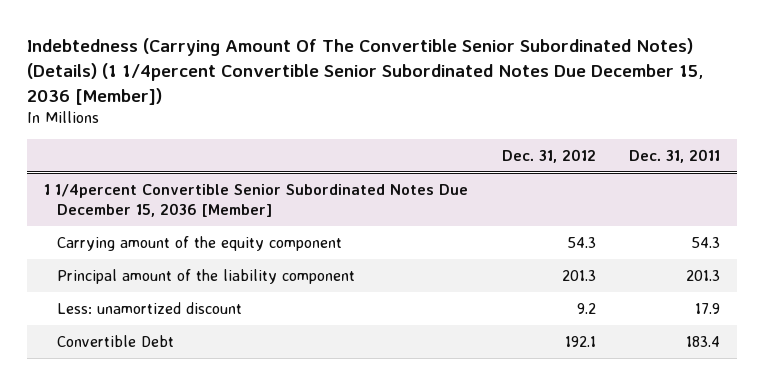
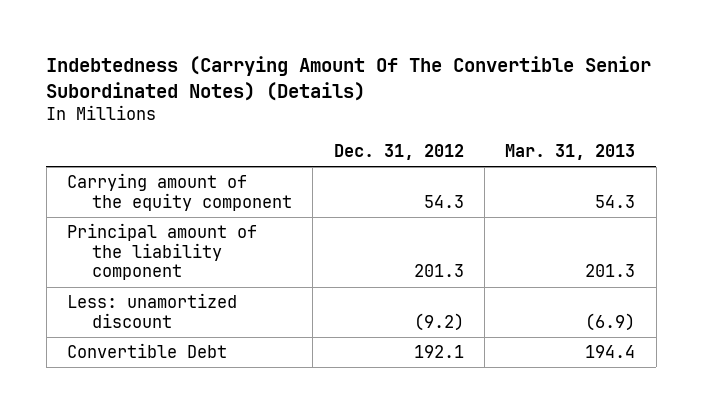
[27,38,704,105] Indebtedness (Carrying Amount Of The Convertible Senior Subordinated Notes) (Details) (1 1/4percent Convertible Senior Subordinated Notes Due December 15, 2036 [Member]) -> [46,56,652,101] Indebtedness (Carrying Amount Of The Convertible Senior Subordinated Notes) (Details)
[629,148,721,163] Dec. 31, 2011 -> none
none -> [505,144,636,161] Mar. 31, 2013
[44,183,469,218] 1 1/4percent Convertible Senior Subordinated Notes Due December 15, 2036 [Member] -> none
[576,302,596,314] 9.2 -> [413,312,464,331] (9.2)

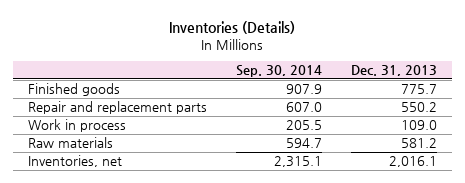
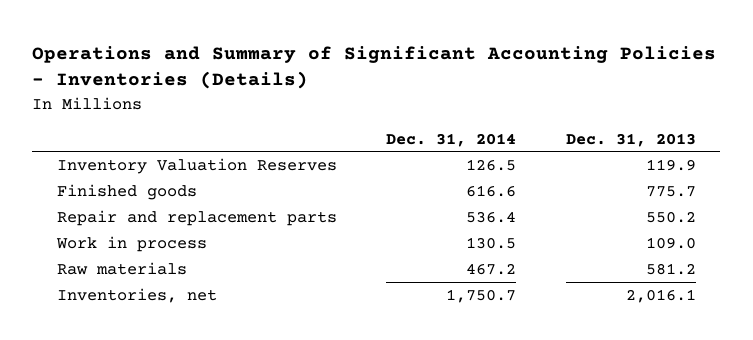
[169,21,296,35] Inventories (Details) -> [32,45,717,90] Operations and Summary of Significant Accounting Policies - Inventories (Details)
[235,65,322,78] Sep. 30, 2014 -> none
none -> [386,132,517,147] Dec. 31, 2014
none -> [56,157,337,174] Inventory Valuation Reserves

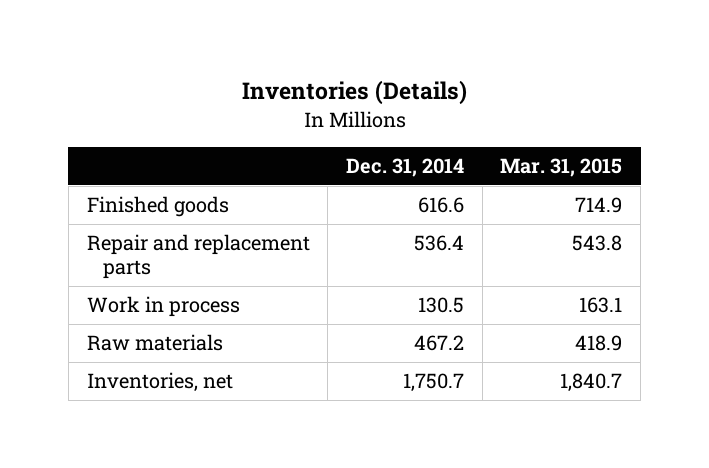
[32,45,717,90] Operations and Summary of Significant Accounting Policies - Inventories (Details) -> [241,80,467,106] Inventories (Details)
[565,132,696,147] Dec. 31, 2013 -> none
none -> [500,157,623,177] Mar. 31, 2015
[56,157,337,174] Inventory Valuation Reserves -> none

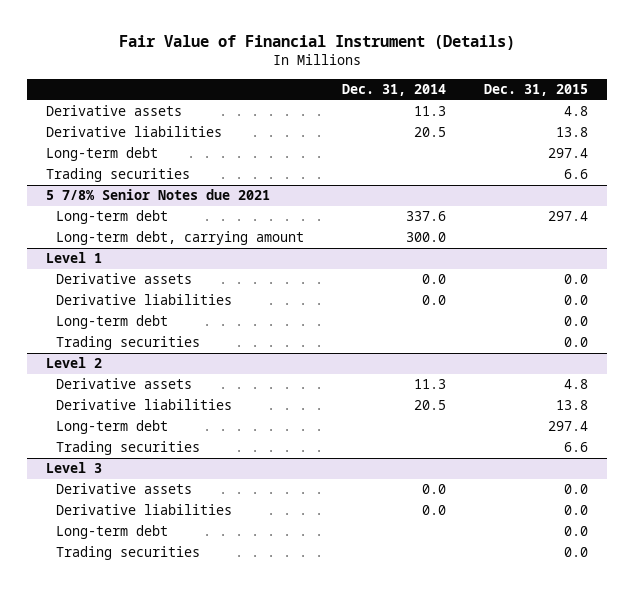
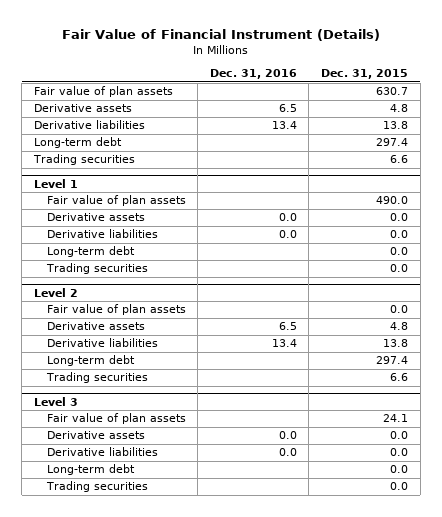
[341,84,446,97] Dec. 31, 2014 -> none
none -> [209,69,297,80] Dec. 31, 2016
none -> [33,86,173,98] Fair value of plan assets
[45,189,270,201] 5 7/8% Senior Notes due 2021 -> none
[55,210,168,225] Long-term debt -> none
[55,231,304,246] Long-term debt, carrying amount -> none
none -> [46,195,186,207] Fair value of plan assets
none -> [46,304,186,316] Fair value of plan assets
none -> [46,413,186,425] Fair value of plan assets

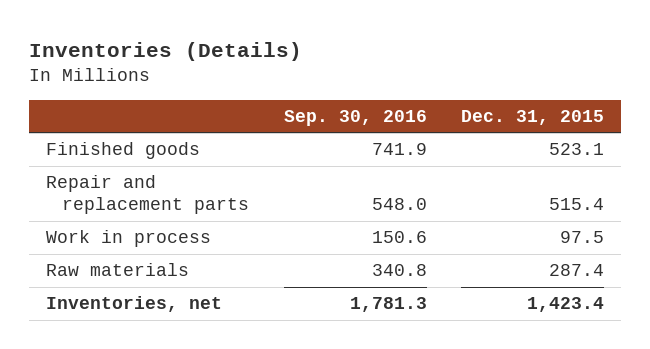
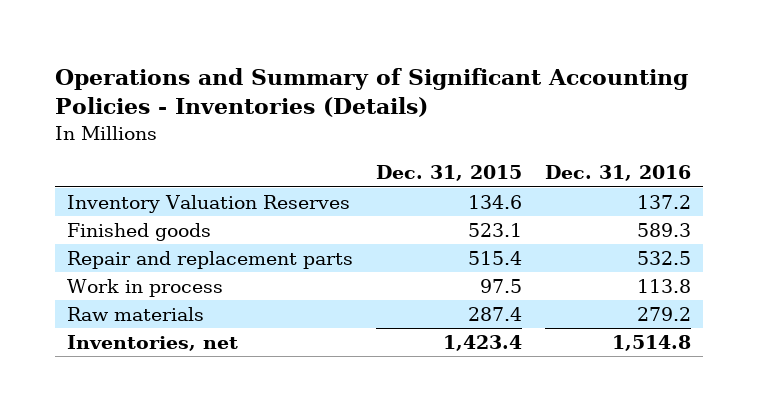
[28,41,302,61] Inventories (Details) -> [55,67,689,117] Operations and Summary of Significant Accounting Policies - Inventories (Details)
[283,110,427,127] Sep. 30, 2016 -> none
none -> [545,165,692,182] Dec. 31, 2016
none -> [66,194,350,213] Inventory Valuation Reserves

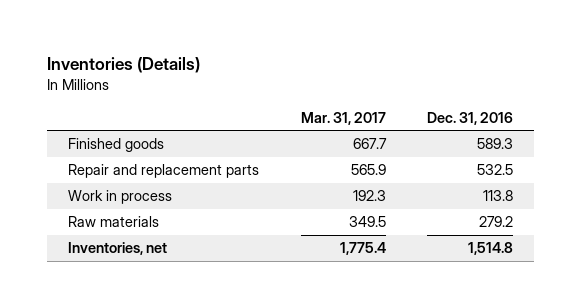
[55,67,689,117] Operations and Summary of Significant Accounting Policies - Inventories (Details) -> [46,56,200,73] Inventories (Details)
[375,165,522,182] Dec. 31, 2015 -> none
none -> [300,111,386,125] Mar. 31, 2017
[66,194,350,213] Inventory Valuation Reserves -> none

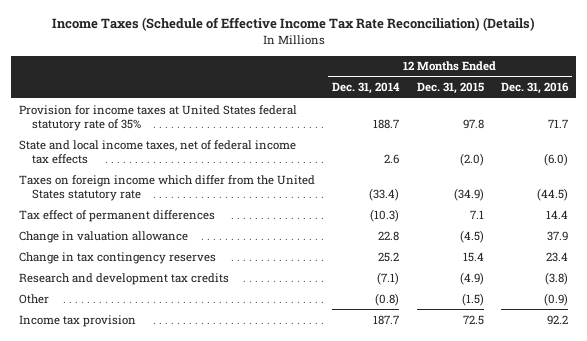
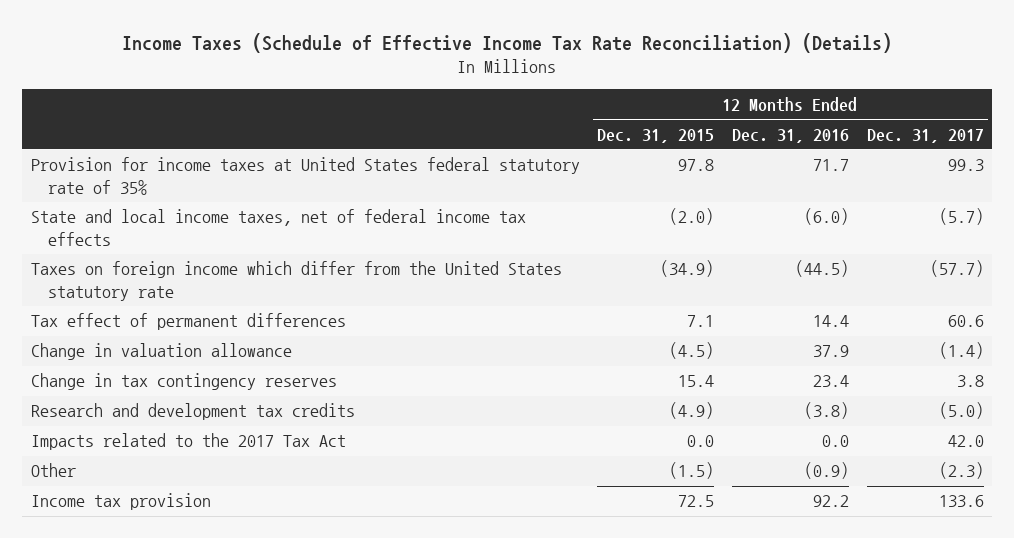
[332,82,401,95] Dec. 31, 2014 -> none
none -> [866,128,984,143] Dec. 31, 2017
none -> [30,433,346,451] Impacts related to the 2017 Tax Act

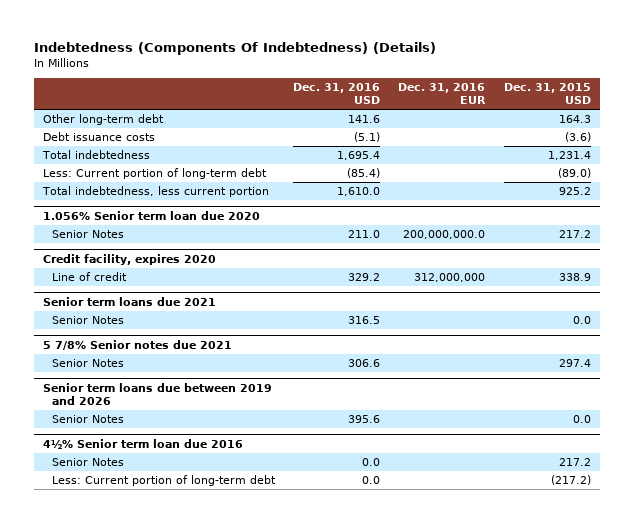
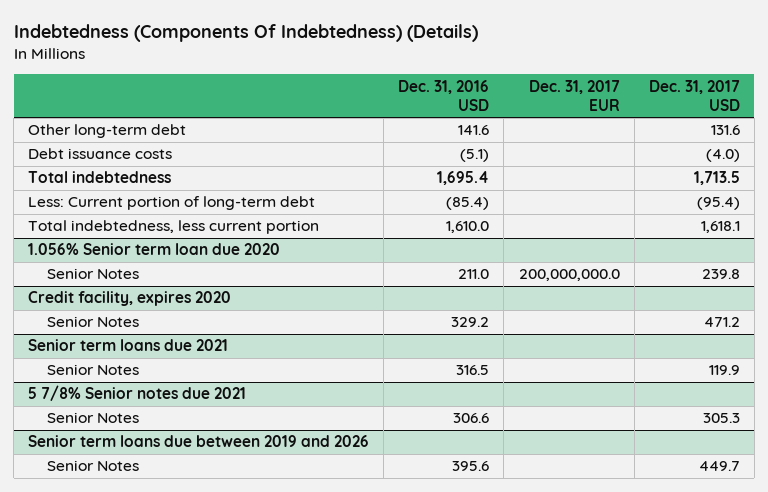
[398,83,487,105] Dec. 31, 2016 EUR -> none
[503,83,591,105] Dec. 31, 2015 USD -> none
none -> [528,79,620,111] Dec. 31, 2017 EUR
none -> [648,79,740,111] Dec. 31, 2017 USD
[51,272,127,282] Line of credit -> [46,316,139,328] Senior Notes
[43,438,244,449] 4½% Senior term loan due 2016 -> none
[51,458,124,467] Senior Notes -> none
[51,475,276,487] Less: Current portion of long-term debt -> none

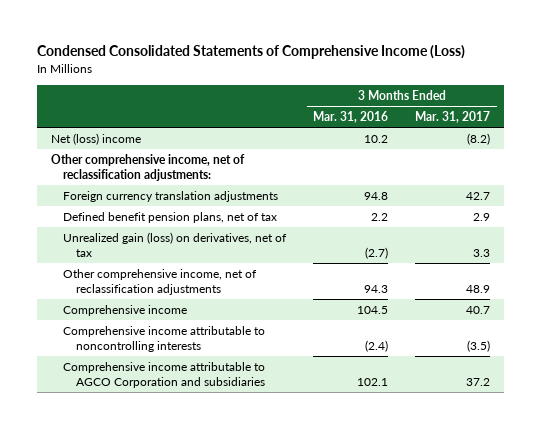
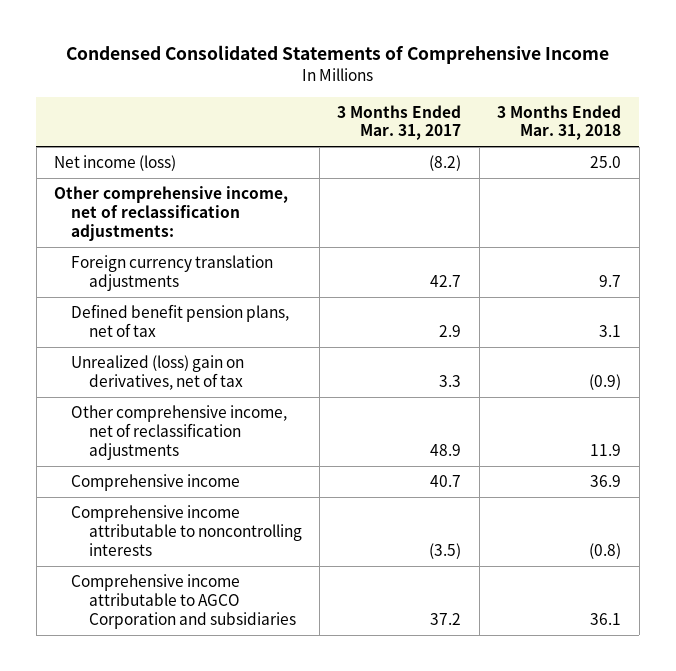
[37,45,466,60] Condensed Consolidated Statements of Comprehensive Income (Loss) -> [65,45,609,65] Condensed Consolidated Statements of Comprehensive Income
[313,111,389,124] Mar. 31, 2016 -> none
none -> [497,104,622,141] 3 Months Ended Mar. 31, 2018
[50,132,141,145] Net (loss) income -> [54,155,177,172] Net income (loss)
[63,231,288,258] Unrealized gain (loss) on derivatives, net of tax -> [71,355,245,390] Unrealized (loss) gain on derivatives, net of tax

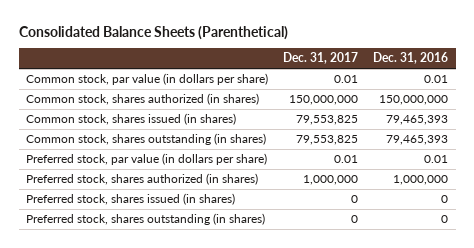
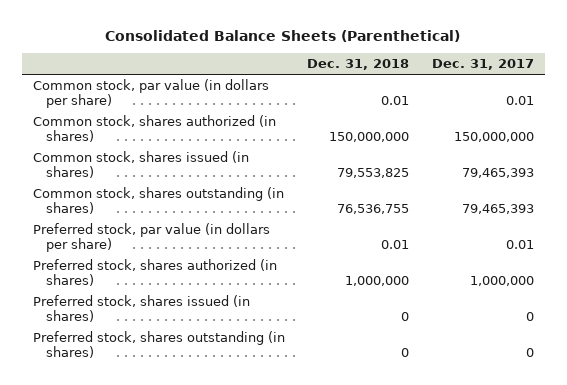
[373,52,449,65] Dec. 31, 2016 -> none
none -> [307,58,410,70] Dec. 31, 2018
[296,115,359,126] 79,553,825 -> [461,167,534,178] 79,465,393
[296,135,359,146] 79,553,825 -> [461,203,534,214] 79,465,393

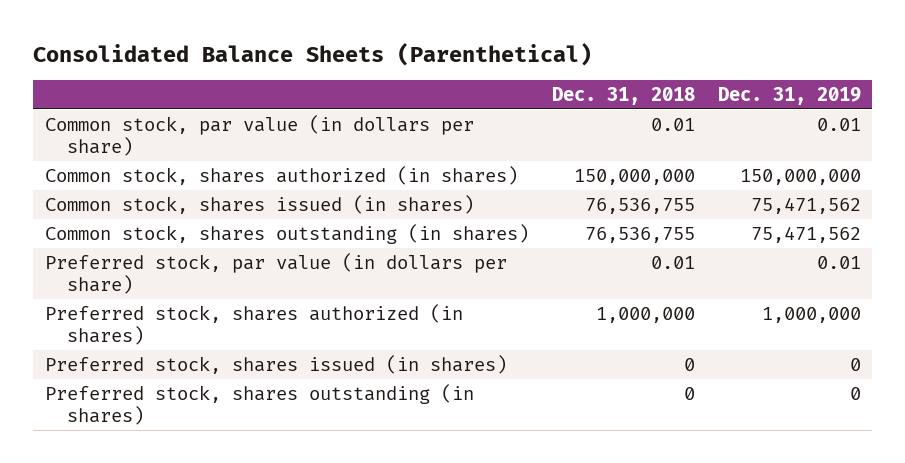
[431,58,534,70] Dec. 31, 2017 -> none
none -> [717,87,861,106] Dec. 31, 2019
[337,167,410,178] 79,553,825 -> [584,197,695,214] 76,536,755

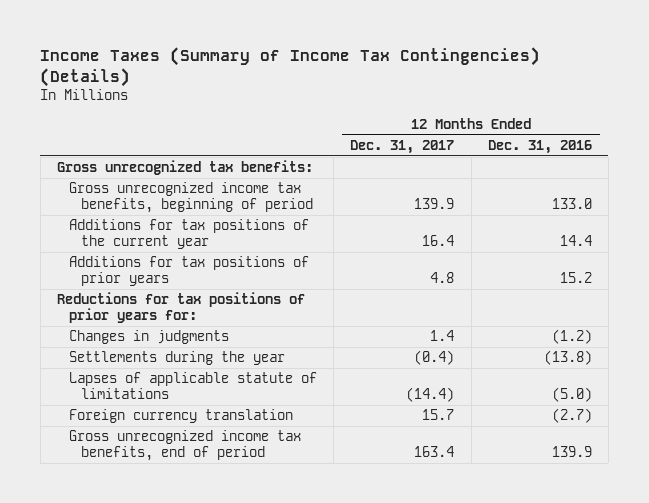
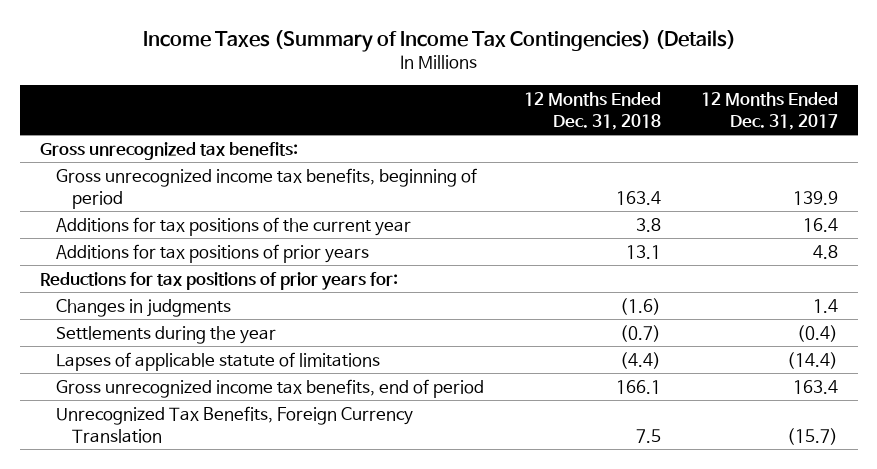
[487,139,592,154] Dec. 31, 2016 -> none
none -> [523,91,661,130] 12 Months Ended Dec. 31, 2018
[69,409,294,424] Foreign currency translation -> none
none -> [55,405,413,443] Unrecognized Tax Benefits, Foreign Currency Translation

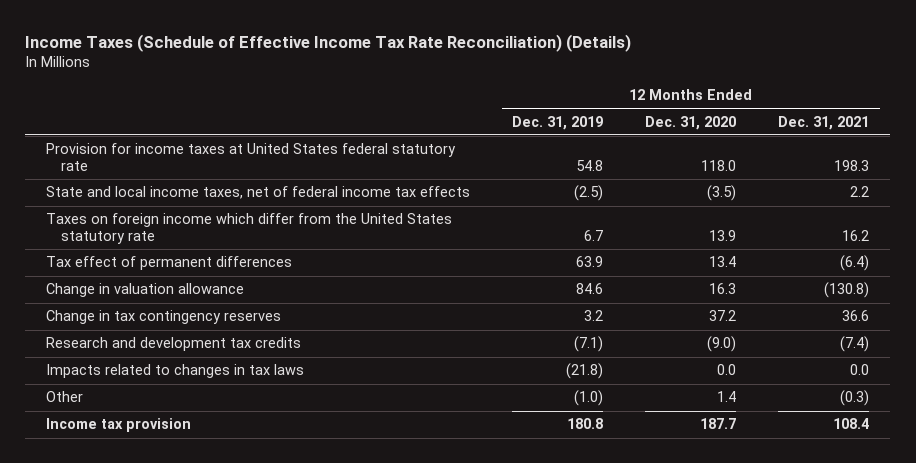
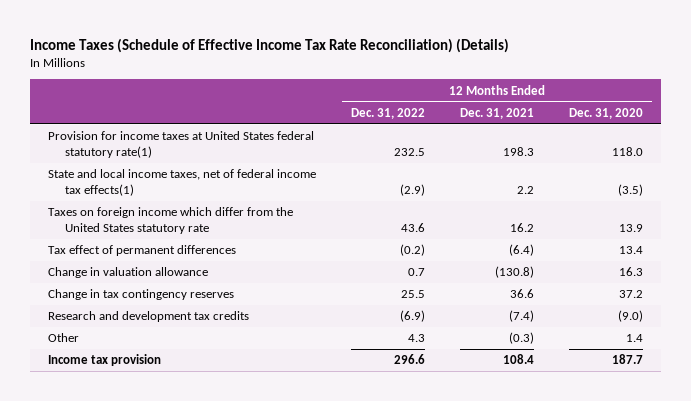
[512,115,604,130] Dec. 31, 2019 -> none
none -> [350,107,425,119] Dec. 31, 2022
[46,143,457,172] Provision for income taxes at United States federal statutory rate -> [47,131,314,158] Provision for income taxes at United States federal statutory rate(1)
[46,186,471,200] State and local income taxes, net of federal income tax effects -> [47,169,316,196] State and local income taxes, net of federal income tax effects(1)
[46,364,305,379] Impacts related to changes in tax laws -> none

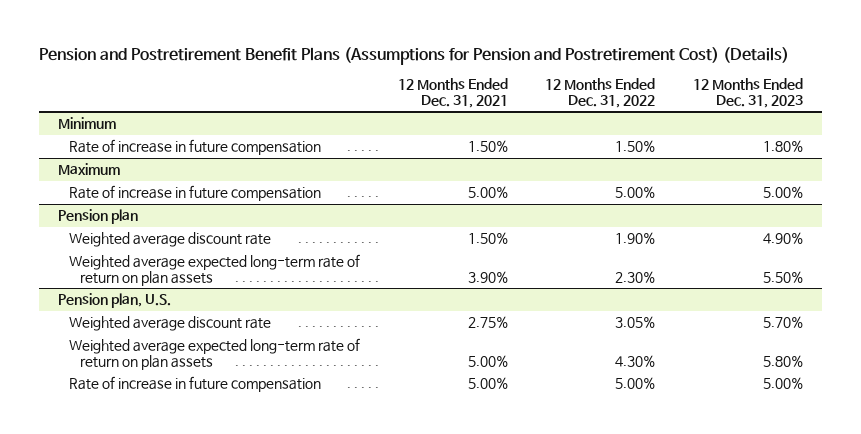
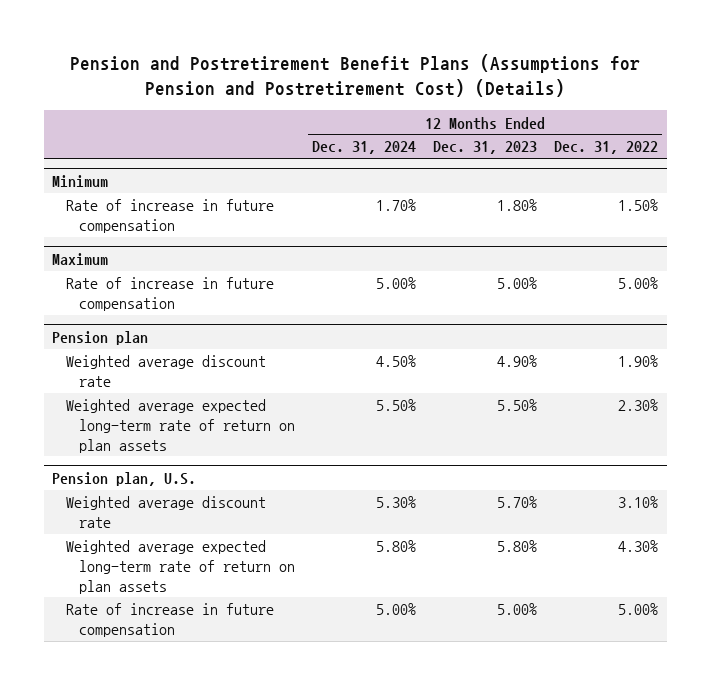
[397,78,508,108] 12 Months Ended Dec. 31, 2021 -> none
none -> [312,141,417,155] Dec. 31, 2024
[615,316,656,329] 3.05% -> [618,496,659,509] 3.10%

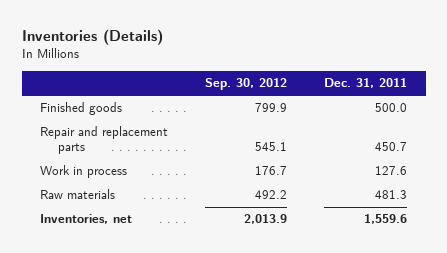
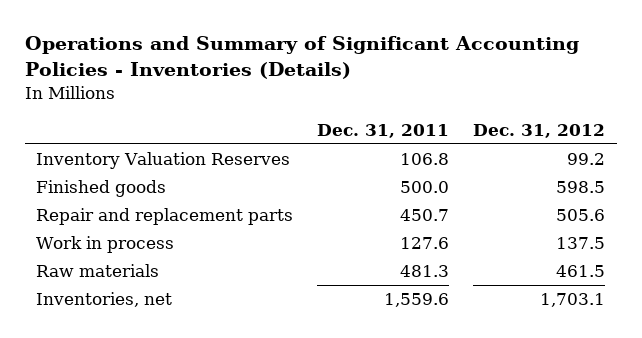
[21,29,163,46] Inventories (Details) -> [24,36,579,80] Operations and Summary of Significant Accounting Policies - Inventories (Details)
[205,78,288,91] Sep. 30, 2012 -> none
none -> [473,123,606,138] Dec. 31, 2012
none -> [36,152,291,170] Inventory Valuation Reserves

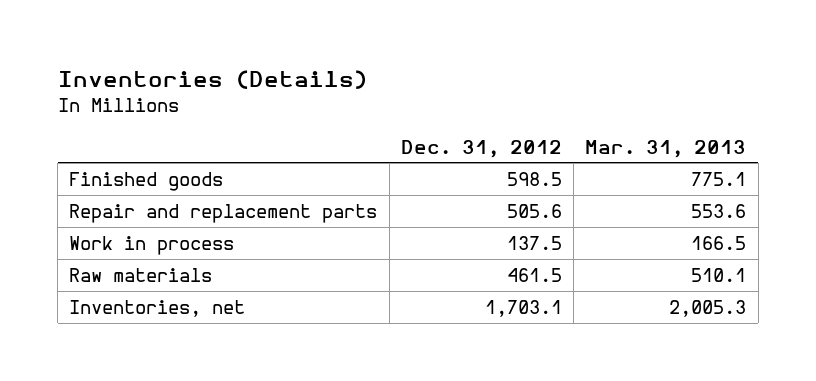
[24,36,579,80] Operations and Summary of Significant Accounting Policies - Inventories (Details) -> [57,69,367,89] Inventories (Details)
[317,123,450,138] Dec. 31, 2011 -> none
none -> [585,139,747,158] Mar. 31, 2013
[36,152,291,170] Inventory Valuation Reserves -> none

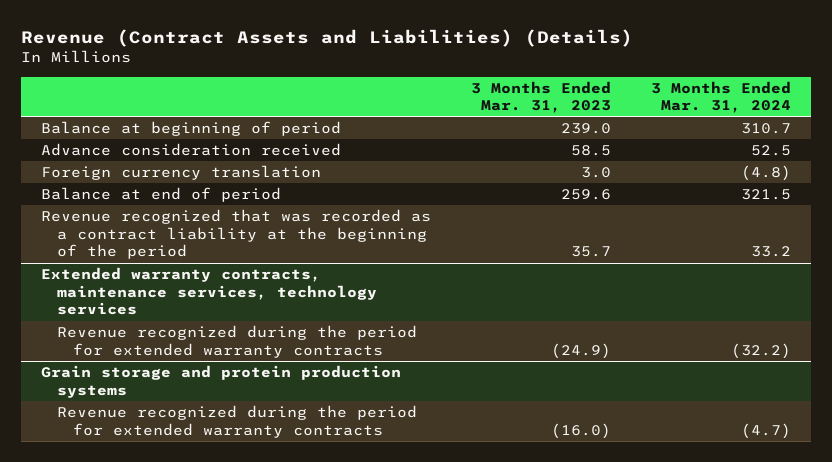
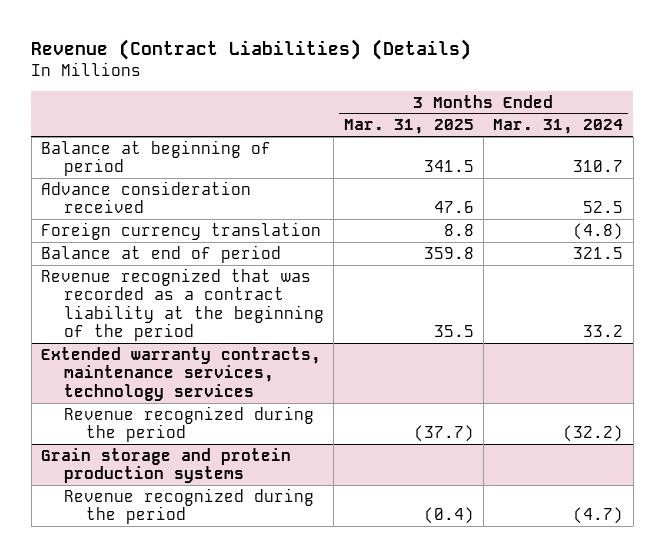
[21,29,634,48] Revenue (Contract Assets and Liabilities) (Details) -> [31,38,472,60] Revenue (Contract Liabilities) (Details)
[471,80,612,114] 3 Months Ended Mar. 31, 2023 -> none
none -> [343,119,474,135] Mar. 31, 2025
[57,325,418,358] Revenue recognized during the period for extended warranty contracts -> [63,405,314,443] Revenue recognized during the period
[57,405,418,438] Revenue recognized during the period for extended warranty contracts -> [63,487,314,525] Revenue recognized during the period

